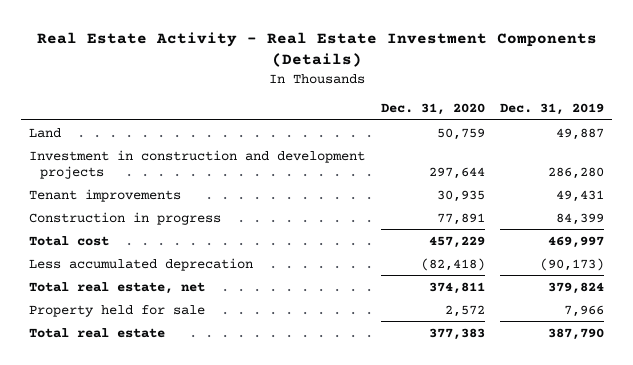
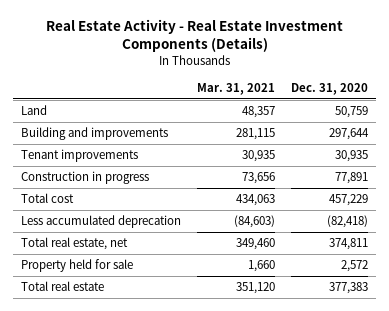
[500,103,605,116] Dec. 31, 2019 -> none
none -> [197,83,276,96] Mar. 31, 2021
[28,149,365,179] Investment in construction and development projects -> [20,127,168,141] Building and improvements

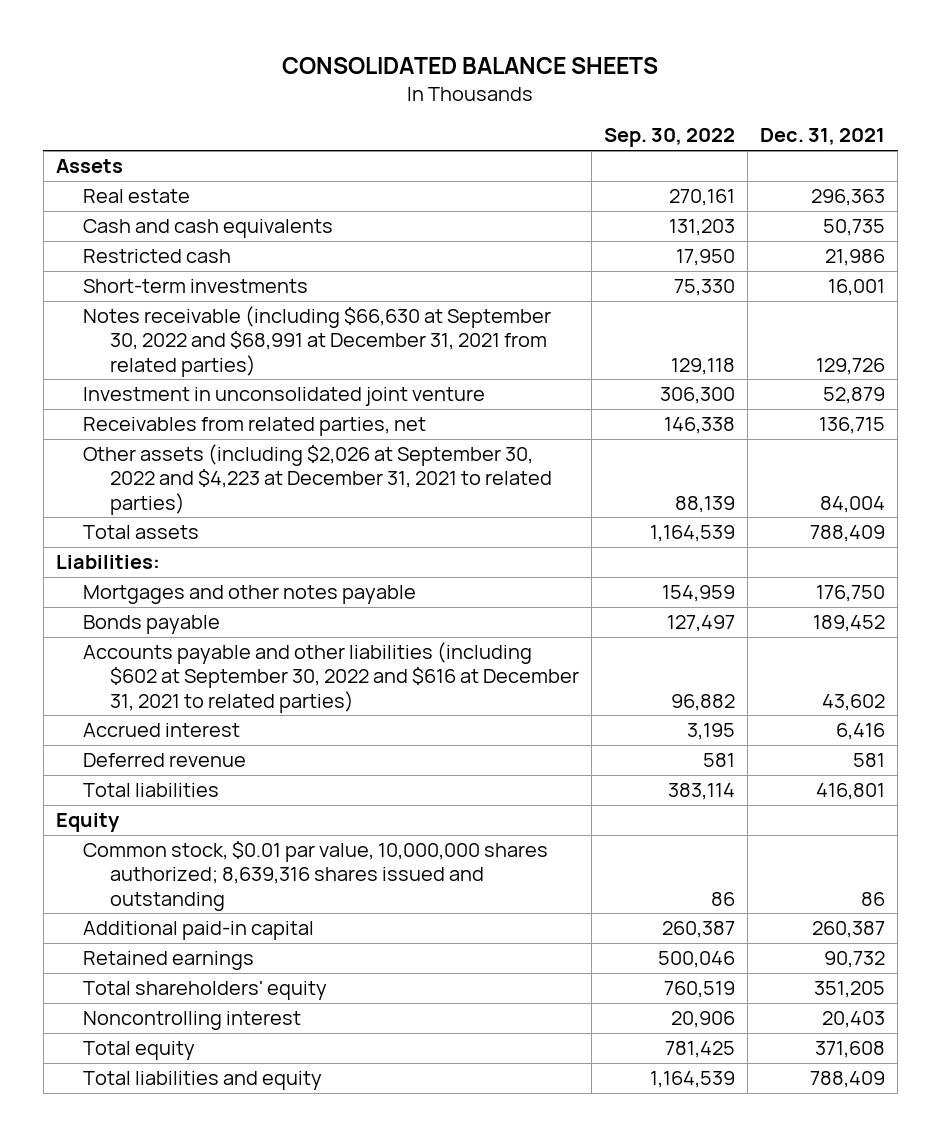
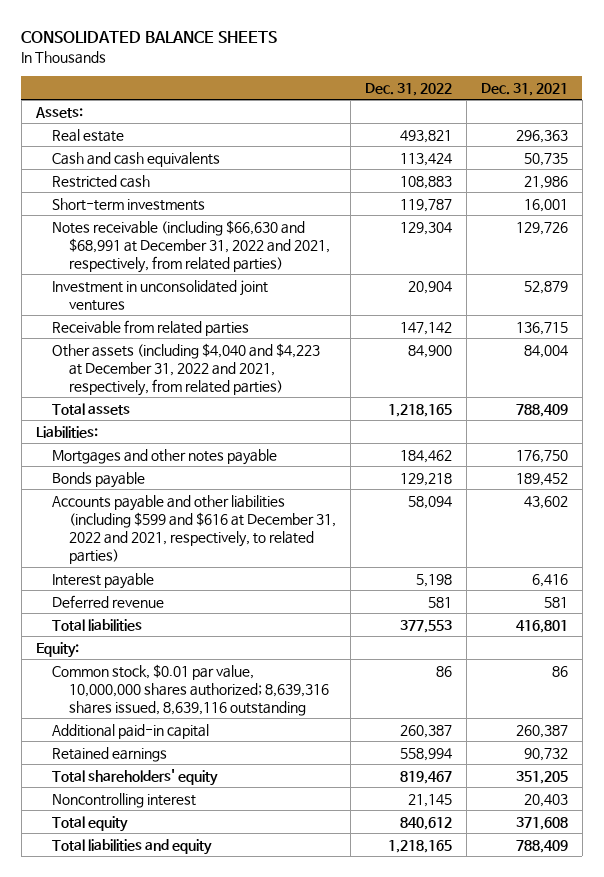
[603,128,735,148] Sep. 30, 2022 -> none
none -> [364,82,452,96] Dec. 31, 2022
[55,159,123,174] Assets -> [34,106,83,118] Assets:
[82,306,551,377] Notes receivable (including $66,630 at September 30, 2022 and $68,991 at December 31, 2021 from related parties) -> [52,219,330,273] Notes receivable (including $66,630 and $68,991 at December 31, 2022 and 2021, respectively, from related parties)
[82,387,485,407] Investment in unconsolidated joint venture -> [52,279,269,311] Investment in unconsolidated joint ventures
[82,417,426,437] Receivables from related parties, net -> [52,319,250,336] Receivable from related parties
[82,444,552,515] Other assets (including $2,026 at September 30, 2022 and $4,223 at December 31, 2021 to related parties) -> [52,342,321,396] Other assets (including $4,040 and $4,223 at December 31, 2022 and 2021, respectively, from related parties)
[82,642,579,713] Accounts payable and other liabilities (including $602 at September 30, 2022 and $616 at December 31, 2021 to related parties) -> [52,494,336,564] Accounts payable and other liabilities (including $599 and $616 at December 31, 2022 and 2021, respectively, to related parties)
[82,723,240,738] Accrued interest -> [52,572,155,589] Interest payable
[55,813,120,833] Equity -> [35,641,79,658] Equity:
[82,841,548,911] Common stock, $0.01 par value, 10,000,000 shares authorized; 8,639,316 shares issued and outstanding -> [52,663,329,716] Common stock, $0.01 par value, 10,000,000 shares authorized; 8,639,316 shares issued, 8,639,116 outstanding

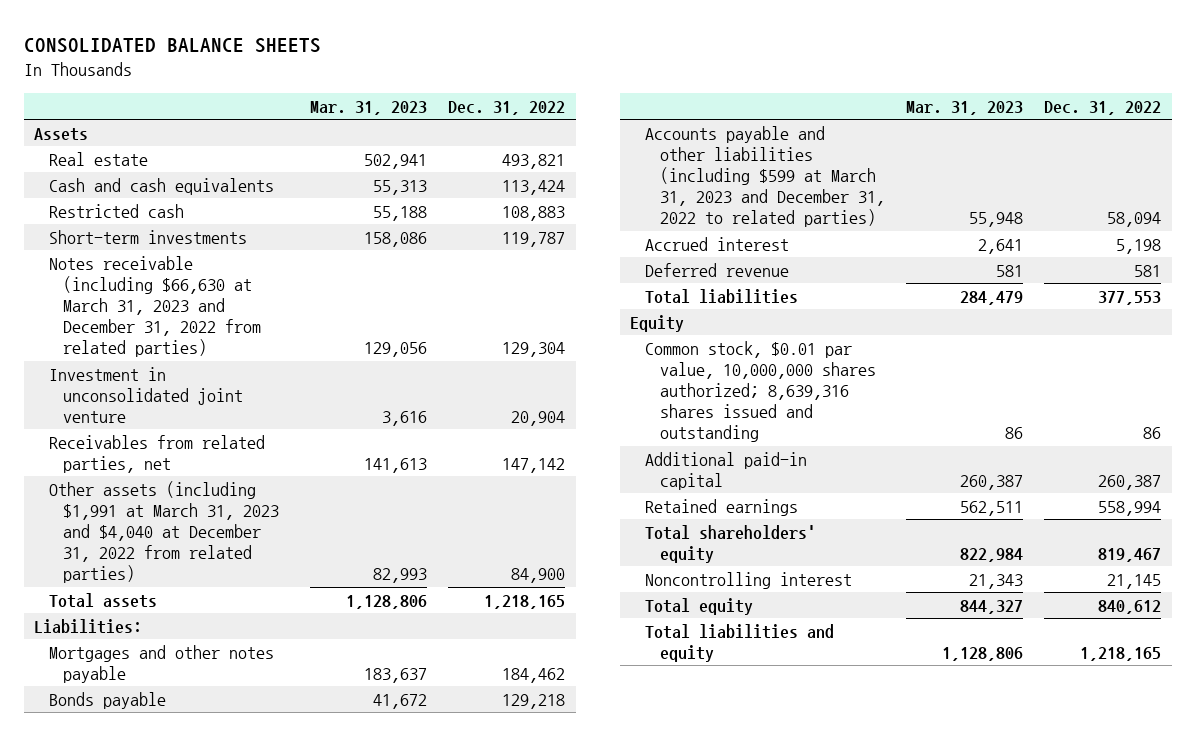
[480,82,568,96] Dec. 31, 2021 -> none
none -> [309,100,427,115] Mar. 31, 2023
[34,106,83,118] Assets: -> [34,127,89,141] Assets
[52,219,330,273] Notes receivable (including $66,630 and $68,991 at December 31, 2022 and 2021, respectively, from related parties) -> [48,255,262,358] Notes receivable (including $66,630 at March 31, 2023 and December 31, 2022 from related parties)
[52,279,269,311] Investment in unconsolidated joint ventures -> [48,366,244,424] Investment in unconsolidated joint venture
[52,319,250,336] Receivable from related parties -> [48,434,265,473] Receivables from related parties, net
[52,342,321,396] Other assets (including $4,040 and $4,223 at December 31, 2022 and 2021, respectively, from related parties) -> [48,480,280,584] Other assets (including $1,991 at March 31, 2023 and $4,040 at December 31, 2022 from related parties)
[52,494,336,564] Accounts payable and other liabilities (including $599 and $616 at December 31, 2022 and 2021, respectively, to related parties) -> [644,125,885,228] Accounts payable and other liabilities (including $599 at March 31, 2023 and December 31, 2022 to related parties)
[52,572,155,589] Interest payable -> [644,236,789,251] Accrued interest
[35,641,79,658] Equity: -> [630,314,685,332] Equity
[52,663,329,716] Common stock, $0.01 par value, 10,000,000 shares authorized; 8,639,316 shares issued, 8,639,116 outstanding -> [644,340,876,443] Common stock, $0.01 par value, 10,000,000 shares authorized; 8,639,316 shares issued and outstanding

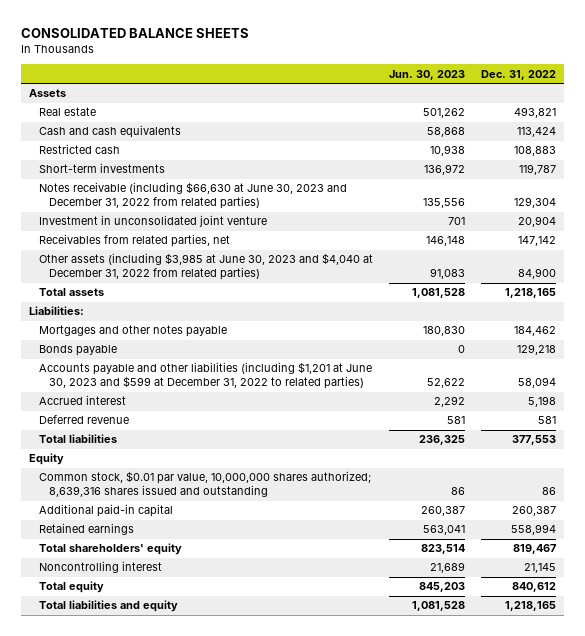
[309,100,427,115] Mar. 31, 2023 -> none
none -> [388,69,465,80] Jun. 30, 2023
[48,255,262,358] Notes receivable (including $66,630 at March 31, 2023 and December 31, 2022 from related parties) -> [38,182,347,210] Notes receivable (including $66,630 at June 30, 2023 and December 31, 2022 from related parties)
[48,480,280,584] Other assets (including $1,991 at March 31, 2023 and $4,040 at December 31, 2022 from related parties) -> [38,253,373,281] Other assets (including $3,985 at June 30, 2023 and $4,040 at December 31, 2022 from related parties)
[644,125,885,228] Accounts payable and other liabilities (including $599 at March 31, 2023 and December 31, 2022 to related parties) -> [38,362,372,390] Accounts payable and other liabilities (including $1,201 at June 30, 2023 and $599 at December 31, 2022 to related parties)

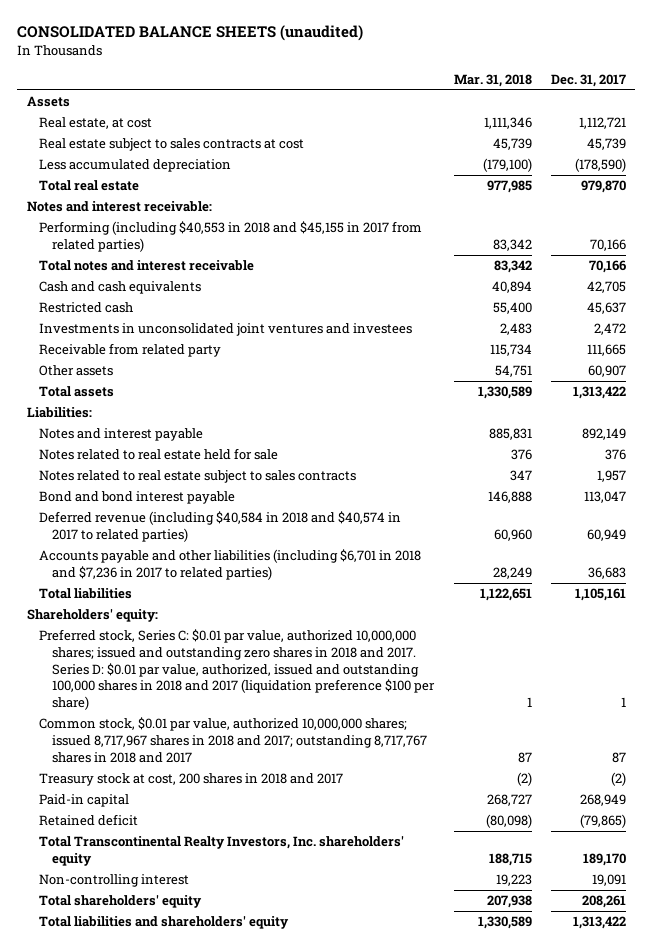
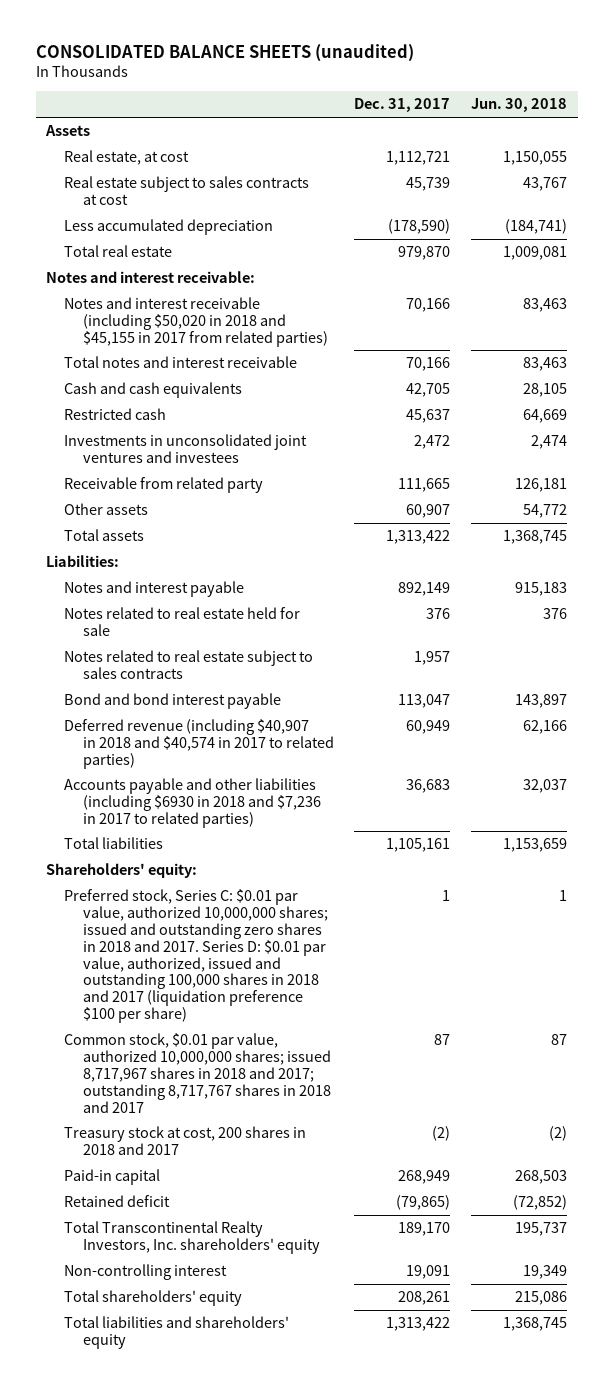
[453,73,532,87] Mar. 31, 2018 -> none
none -> [471,98,568,113] Jun. 30, 2018
[39,221,423,253] Performing (including $40,553 in 2018 and $45,155 in 2017 from related parties) -> [64,297,328,347] Notes and interest receivable (including $50,020 in 2018 and $45,155 in 2017 from related parties)
[39,511,402,543] Deferred revenue (including $40,584 in 2018 and $40,574 in 2017 to related parties) -> [64,719,334,769] Deferred revenue (including $40,907 in 2018 and $40,574 in 2017 to related parties)
[39,549,422,581] Accounts payable and other liabilities (including $6,701 in 2018 and $7,236 in 2017 to related parties) -> [64,778,321,828] Accounts payable and other liabilities (including $6930 in 2018 and $7,236 in 2017 to related parties)

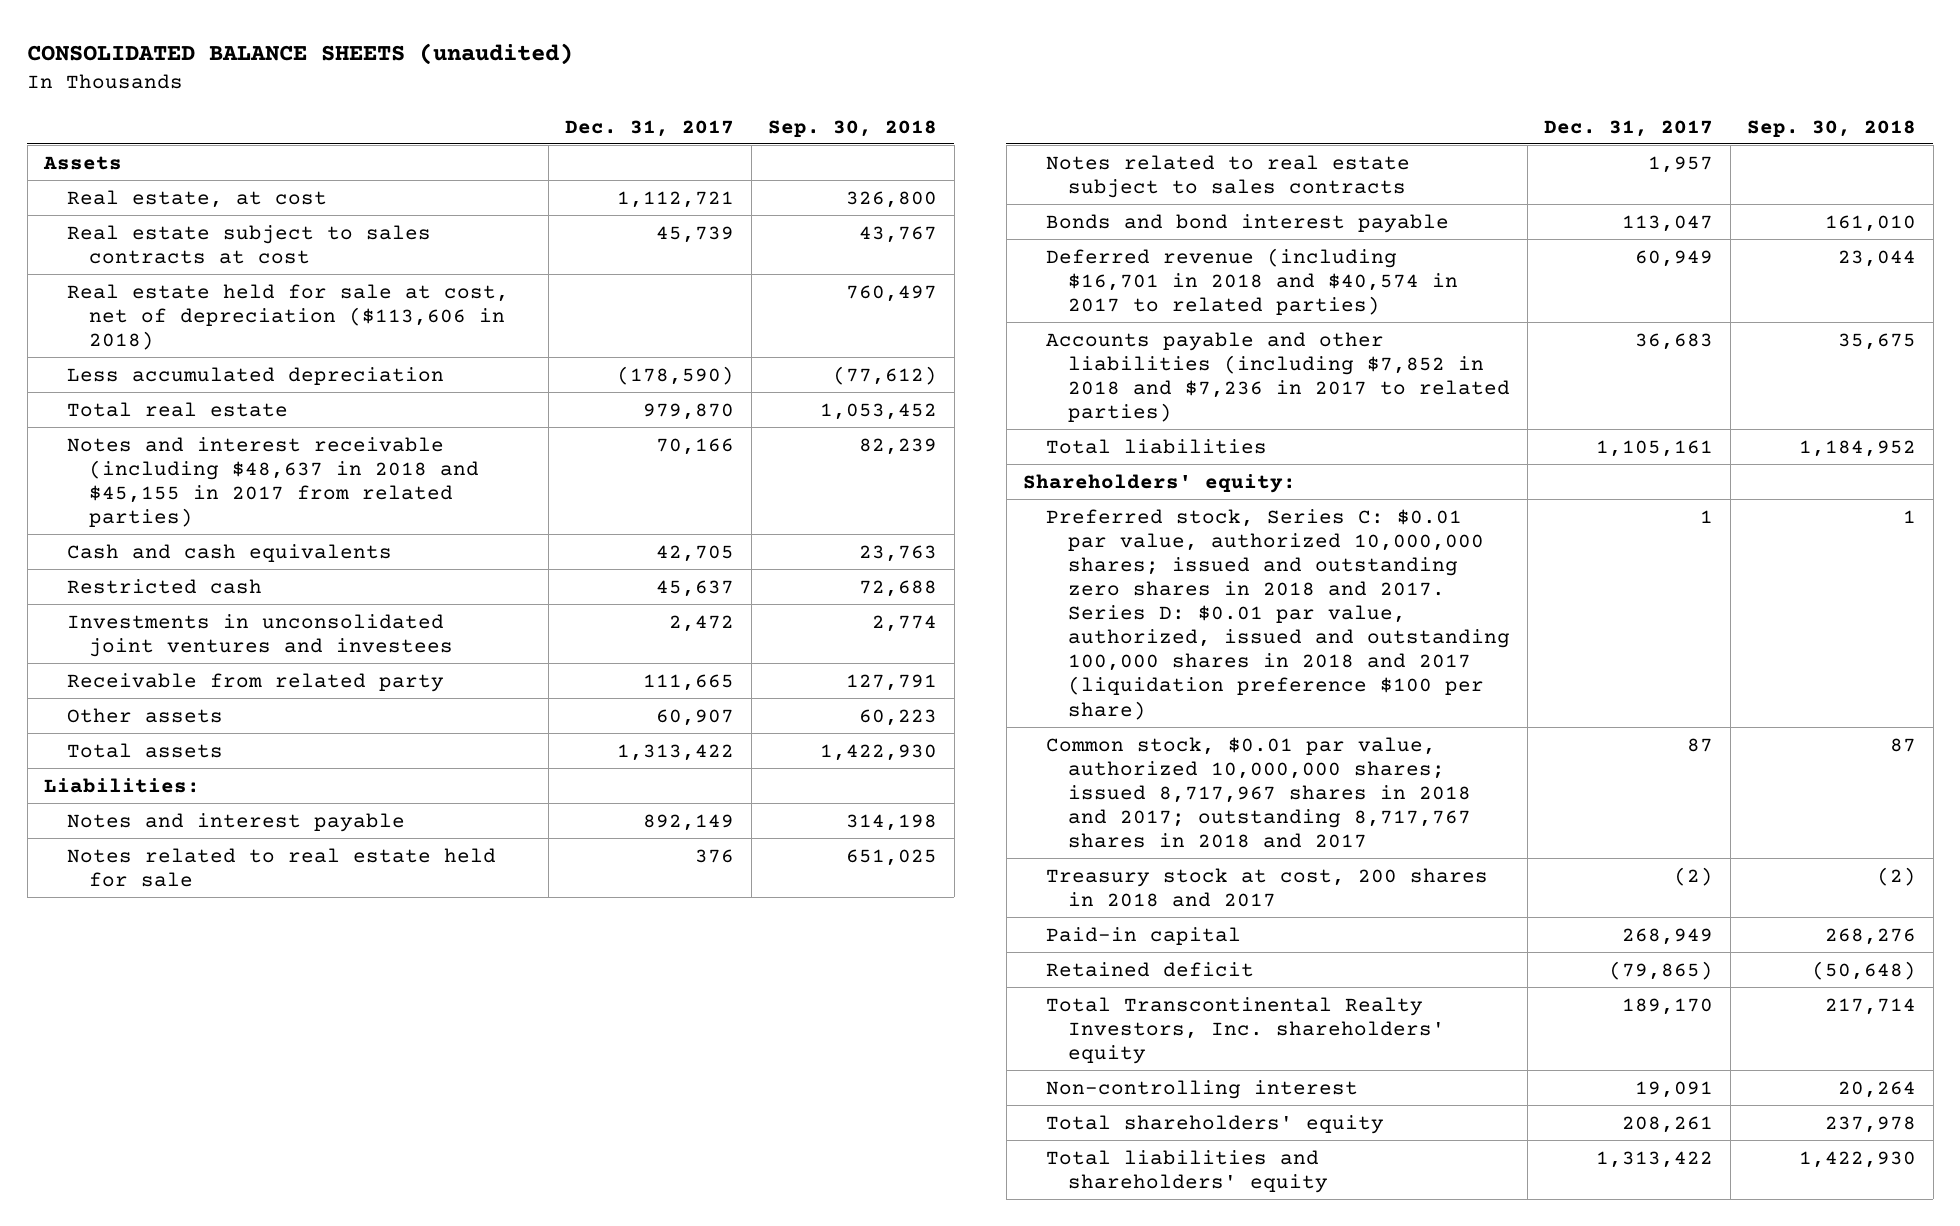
[471,98,568,113] Jun. 30, 2018 -> none
none -> [768,119,938,137] Sep. 30, 2018
none -> [66,283,509,350] Real estate held for sale at cost, net of depreciation ($113,606 in 2018)
[45,271,255,284] Notes and interest receivable: -> none
[64,297,328,347] Notes and interest receivable (including $50,020 in 2018 and $45,155 in 2017 from related parties) -> none
[64,356,298,369] Total notes and interest receivable -> [66,436,480,527] Notes and interest receivable (including $48,637 in 2018 and $45,155 in 2017 from related parties)
[64,693,282,710] Bond and bond interest payable -> [1045,213,1449,233] Bonds and bond interest payable
[64,719,334,769] Deferred revenue (including $40,907 in 2018 and $40,574 in 2017 to related parties) -> [1045,247,1459,315] Deferred revenue (including $16,701 in 2018 and $40,574 in 2017 to related parties)
[64,778,321,828] Accounts payable and other liabilities (including $6930 in 2018 and $7,236 in 2017 to related parties) -> [1045,331,1511,422] Accounts payable and other liabilities (including $7,852 in 2018 and $7,236 in 2017 to related parties)

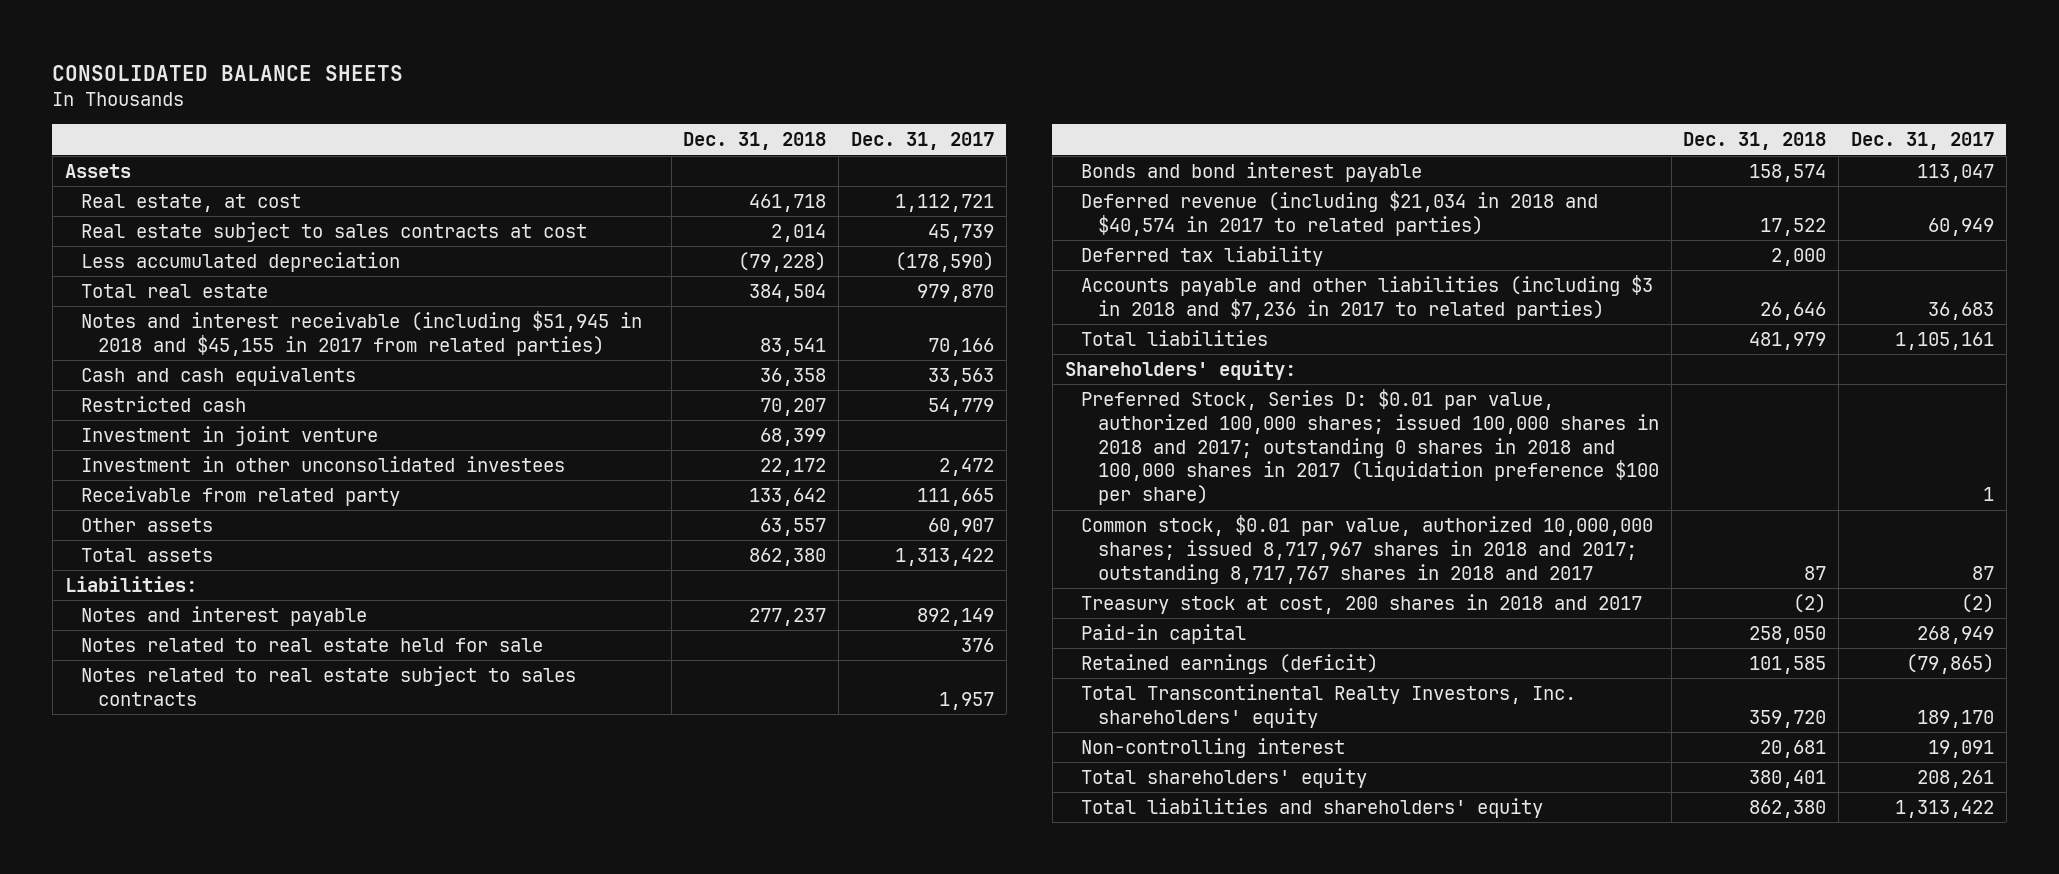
[27,42,574,65] CONSOLIDATED BALANCE SHEETS (unaudited) -> [52,65,404,82] CONSOLIDATED BALANCE SHEETS
[768,119,938,137] Sep. 30, 2018 -> none
none -> [683,132,827,151] Dec. 31, 2018
[66,283,509,350] Real estate held for sale at cost, net of depreciation ($113,606 in 2018) -> none
[66,436,480,527] Notes and interest receivable (including $48,637 in 2018 and $45,155 in 2017 from related parties) -> [81,310,643,356] Notes and interest receivable (including $51,945 in 2018 and $45,155 in 2017 from related parties)
[656,544,735,562] 42,705 -> [927,367,994,386] 33,563
[656,579,735,597] 45,637 -> [927,397,994,416] 54,779
none -> [81,425,379,446] Investment in joint venture
[66,613,454,657] Investments in unconsolidated joint ventures and investees -> [81,455,566,472] Investment in other unconsolidated investees
[1045,247,1459,315] Deferred revenue (including $16,701 in 2018 and $40,574 in 2017 to related parties) -> [1081,190,1599,236] Deferred revenue (including $21,034 in 2018 and $40,574 in 2017 to related parties)
none -> [1081,245,1324,266] Deferred tax liability
[1045,331,1511,422] Accounts payable and other liabilities (including $7,852 in 2018 and $7,236 in 2017 to related parties) -> [1081,274,1654,320] Accounts payable and other liabilities (including $3 in 2018 and $7,236 in 2017 to related parties)
[1045,508,1511,720] Preferred stock, Series C: $0.01 par value, authorized 10,000,000 shares; issued and outstanding zero shares in 2018 and 2017. Series D: $0.01 par value, authorized, issued and outstanding 100,000 shares in 2018 and 2017 (liquidation preference $100 per share) -> [1081,388,1659,506] Preferred Stock, Series D: $0.01 par value, authorized 100,000 shares; issued 100,000 shares in 2018 and 2017; outstanding 0 shares in 2018 and 100,000 shares in 2017 (liquidation preference $100 per share)
[1045,961,1254,977] Retained deficit -> [1081,653,1379,674] Retained earnings (deficit)

